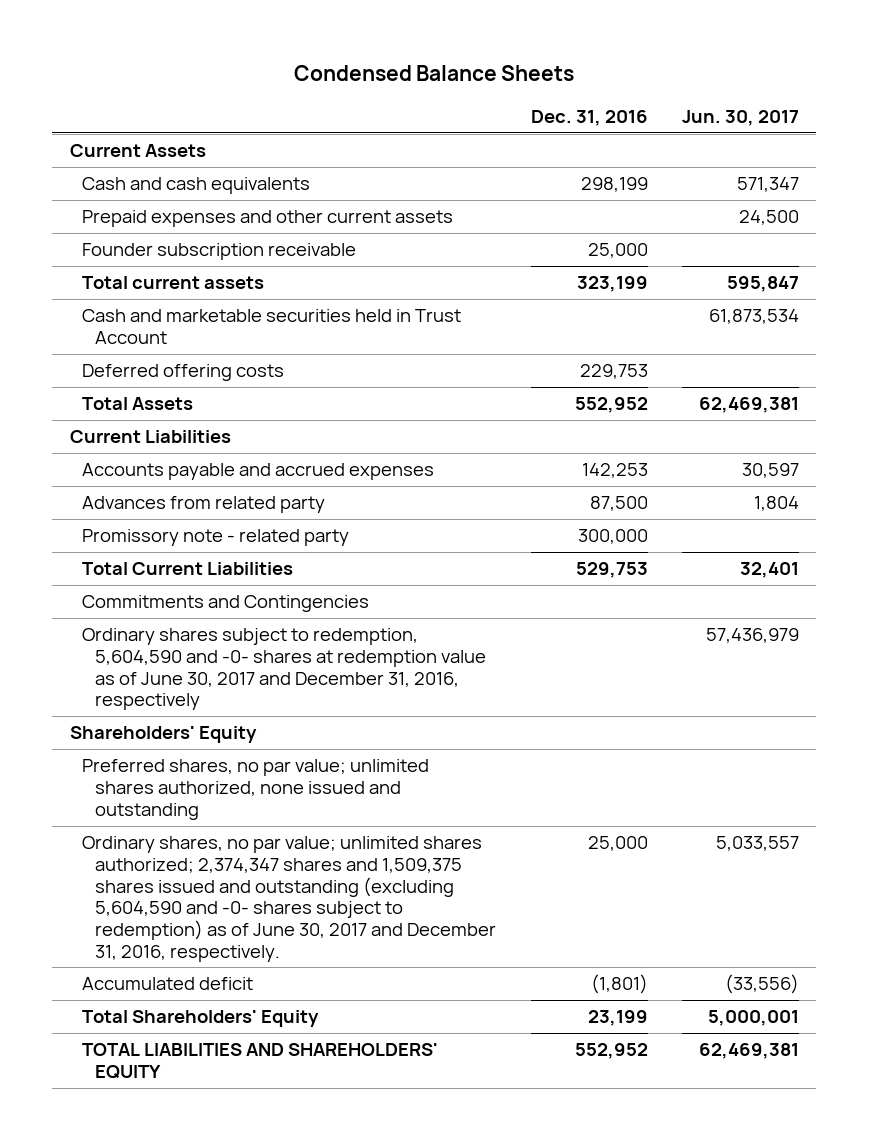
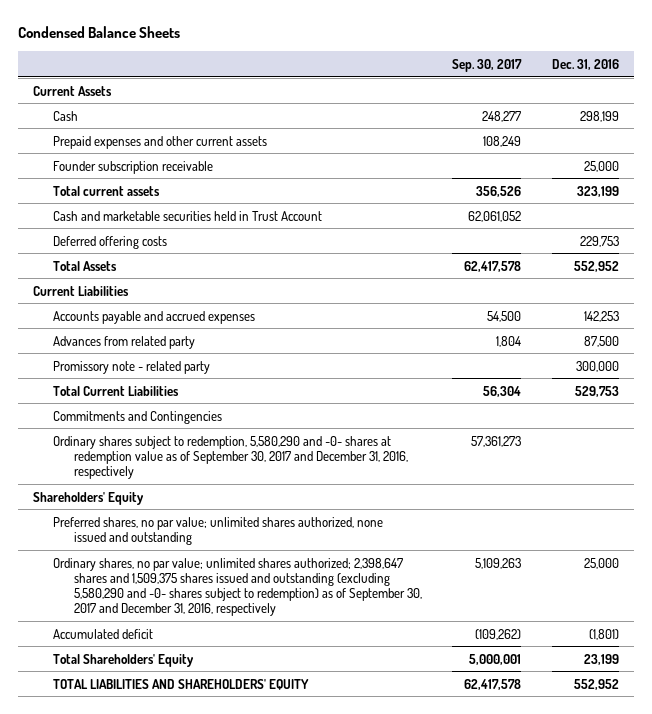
[682,109,800,126] Jun. 30, 2017 -> none
none -> [452,59,523,73] Sep. 30, 2017
[82,177,311,195] Cash and cash equivalents -> [53,110,79,121] Cash
[82,628,487,711] Ordinary shares subject to redemption, 5,604,590 and -0- shares at redemption value as of June 30, 2017 and December 31, 2016, respectively -> [53,435,408,479] Ordinary shares subject to redemption, 5,580,290 and -0- shares at redemption value as of September 30, 2017 and December 31, 2016, respectively
[82,836,497,962] Ordinary shares, no par value; unlimited shares authorized; 2,374,347 shares and 1,509,375 shares issued and outstanding (excluding 5,604,590 and -0- shares subject to redemption) as of June 30, 2017 and December 31, 2016, respectively. -> [53,557,422,616] Ordinary shares, no par value; unlimited shares authorized; 2,398,647 shares and 1,509,375 shares issued and outstanding (excluding 5,580,290 and -0- shares subject to redemption) as of September 30, 2017 and December 31, 2016, respectively

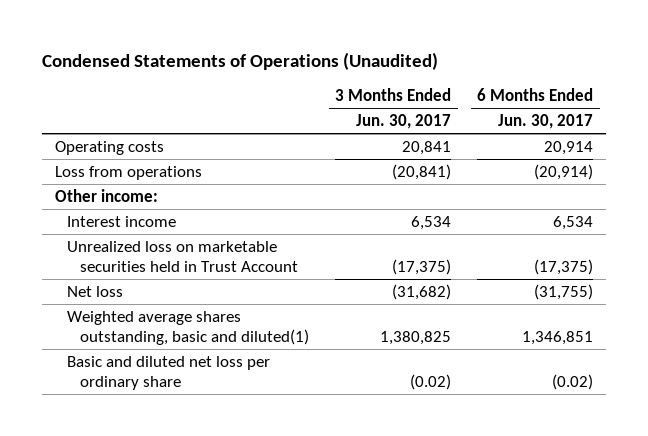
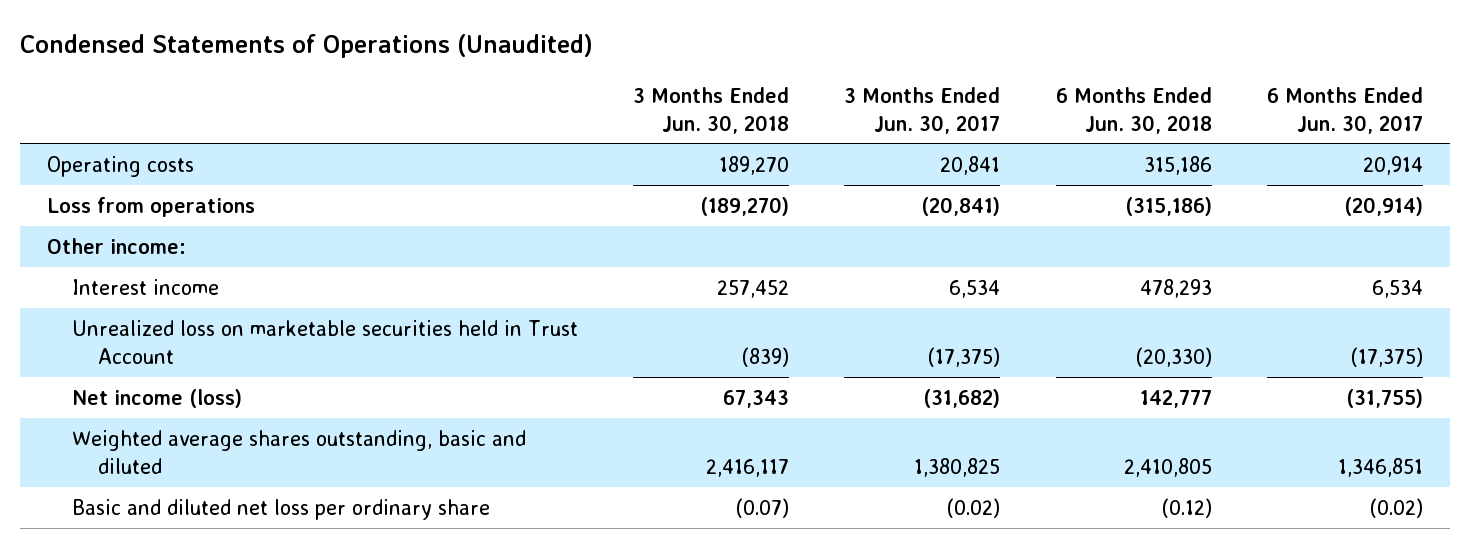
none -> [633,86,790,134] 3 Months Ended Jun. 30, 2018
none -> [1055,86,1212,134] 6 Months Ended Jun. 30, 2018
[67,285,124,297] Net loss -> [72,388,243,408] Net income (loss)
[67,310,309,345] Weighted average shares outstanding, basic and diluted(1) -> [72,429,527,474] Weighted average shares outstanding, basic and diluted

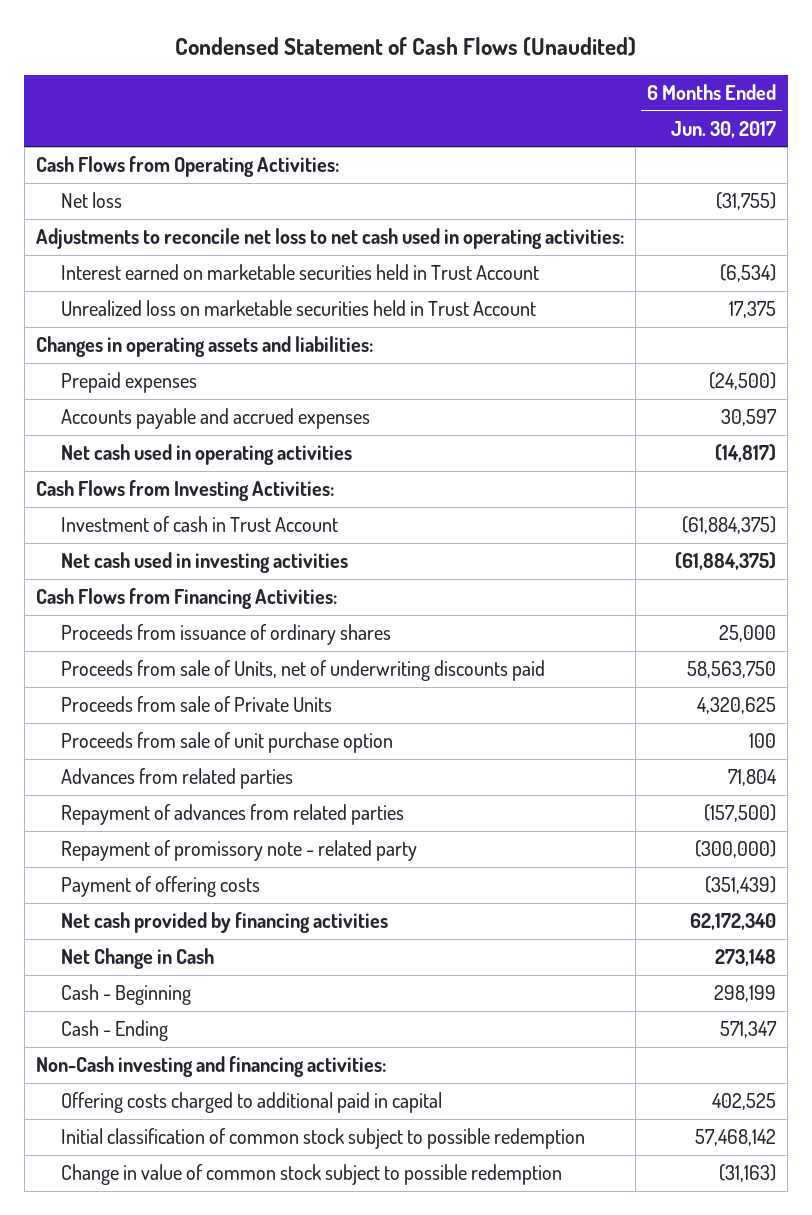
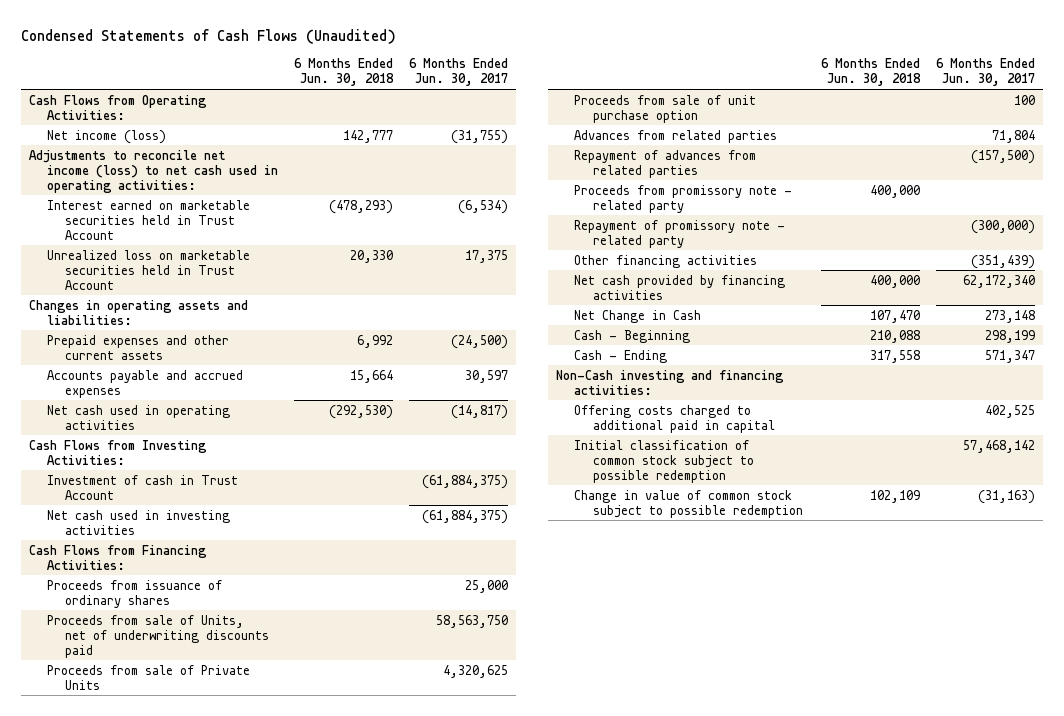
[175,37,637,57] Condensed Statement of Cash Flows (Unaudited) -> [20,28,396,44] Condensed Statements of Cash Flows (Unaudited)
none -> [293,58,394,87] 6 Months Ended Jun. 30, 2018
[60,191,122,208] Net loss -> [46,129,166,144] Net income (loss)
[36,227,625,249] Adjustments to reconcile net loss to net cash used in operating activities: -> [28,149,278,193] Adjustments to reconcile net income (loss) to net cash used in operating activities:
[60,371,197,393] Prepaid expenses -> [46,334,229,360] Prepaid expenses and other current assets
none -> [574,184,793,213] Proceeds from promissory note - related party
[60,875,260,897] Payment of offering costs -> [574,254,758,268] Other financing activities

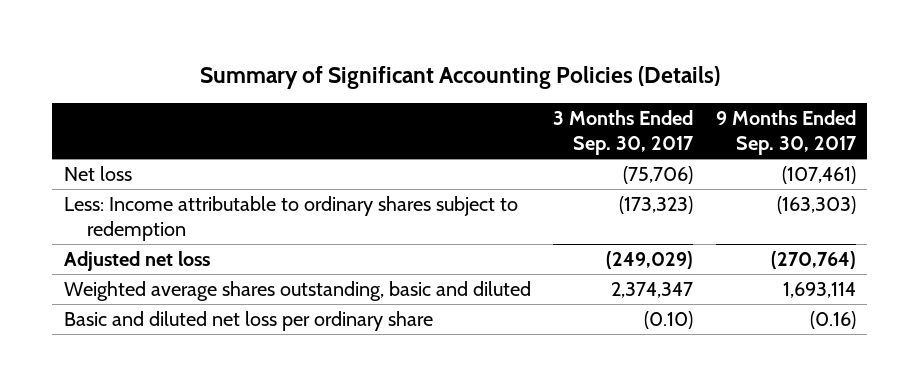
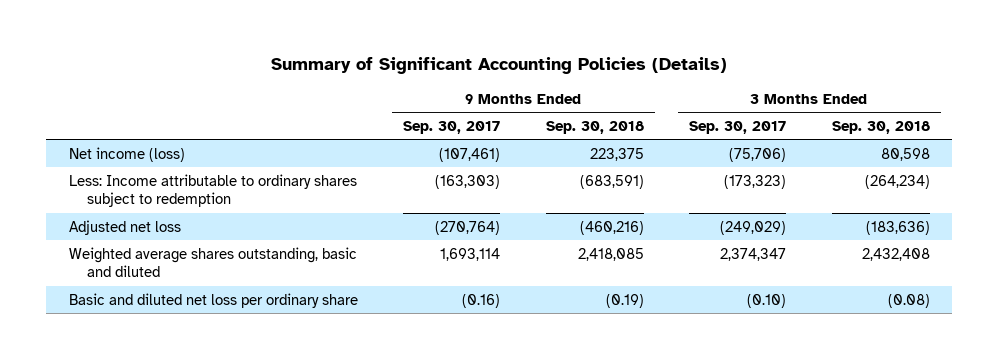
none -> [545,120,644,134] Sep. 30, 2018
none -> [831,120,930,134] Sep. 30, 2018
[63,166,132,182] Net loss -> [68,146,185,162] Net income (loss)

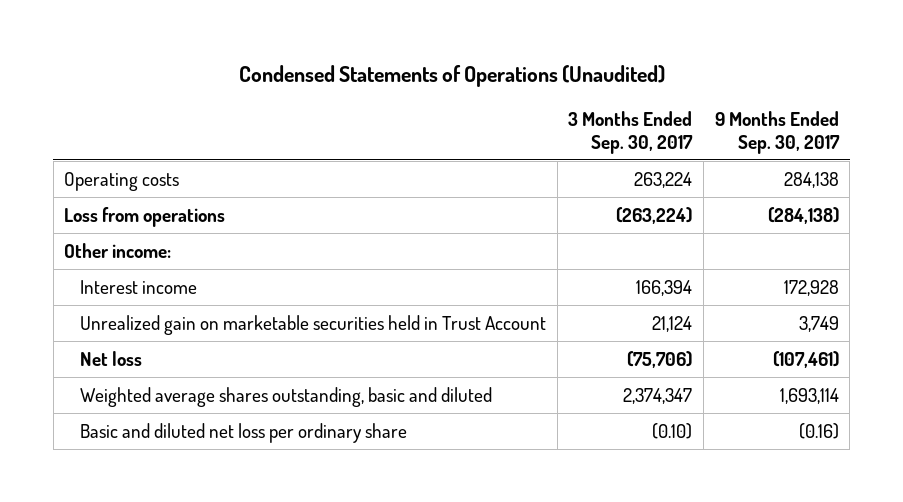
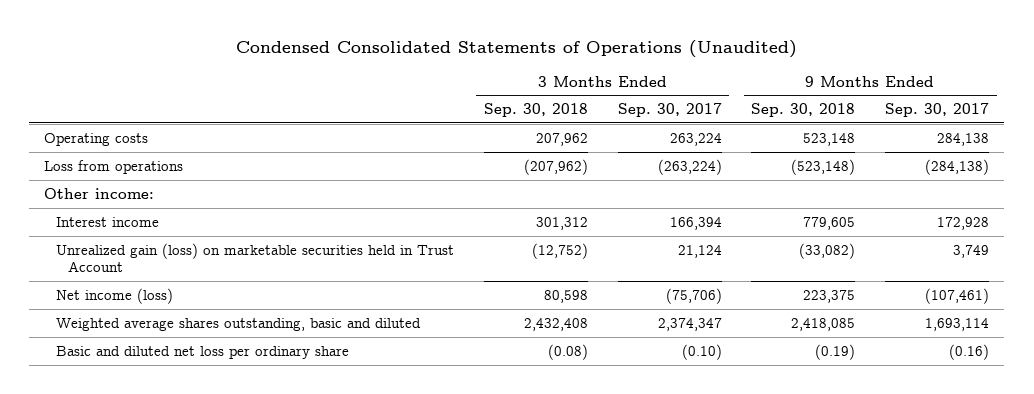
[238,65,665,88] Condensed Statements of Operations (Unaudited) -> [235,39,797,58] Condensed Consolidated Statements of Operations (Unaudited)
none -> [483,103,588,118] Sep. 30, 2018
none -> [751,103,856,118] Sep. 30, 2018
[79,314,546,335] Unrealized gain on marketable securities held in Trust Account -> [55,242,454,273] Unrealized gain (loss) on marketable securities held in Trust Account
[79,350,142,366] Net loss -> [55,287,173,304] Net income (loss)

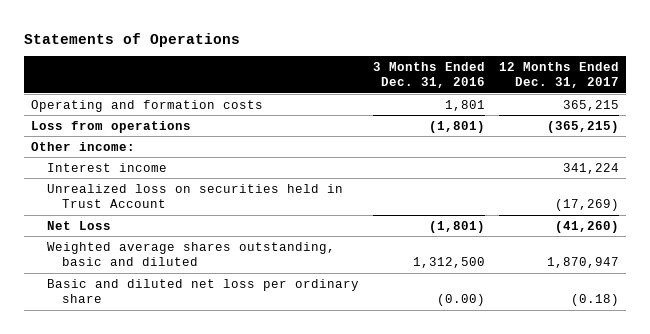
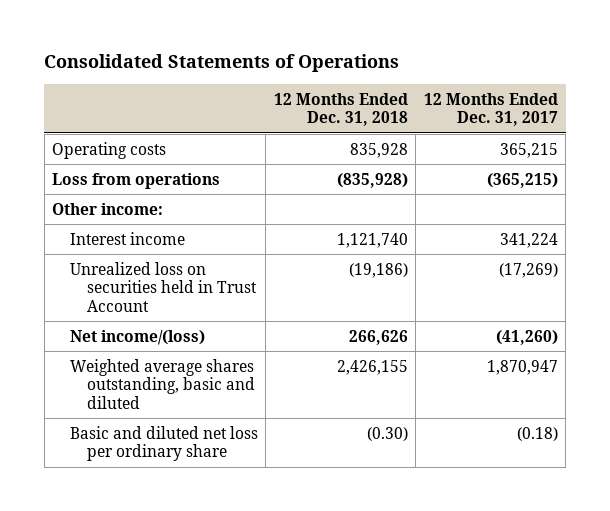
[24,32,241,47] Statements of Operations -> [44,54,400,73] Consolidated Statements of Operations
[372,61,485,89] 3 Months Ended Dec. 31, 2016 -> none
none -> [273,92,408,127] 12 Months Ended Dec. 31, 2018
[31,99,264,112] Operating and formation costs -> [52,141,167,159] Operating costs
[46,220,111,230] Net Loss -> [69,329,205,345] Net income/(loss)

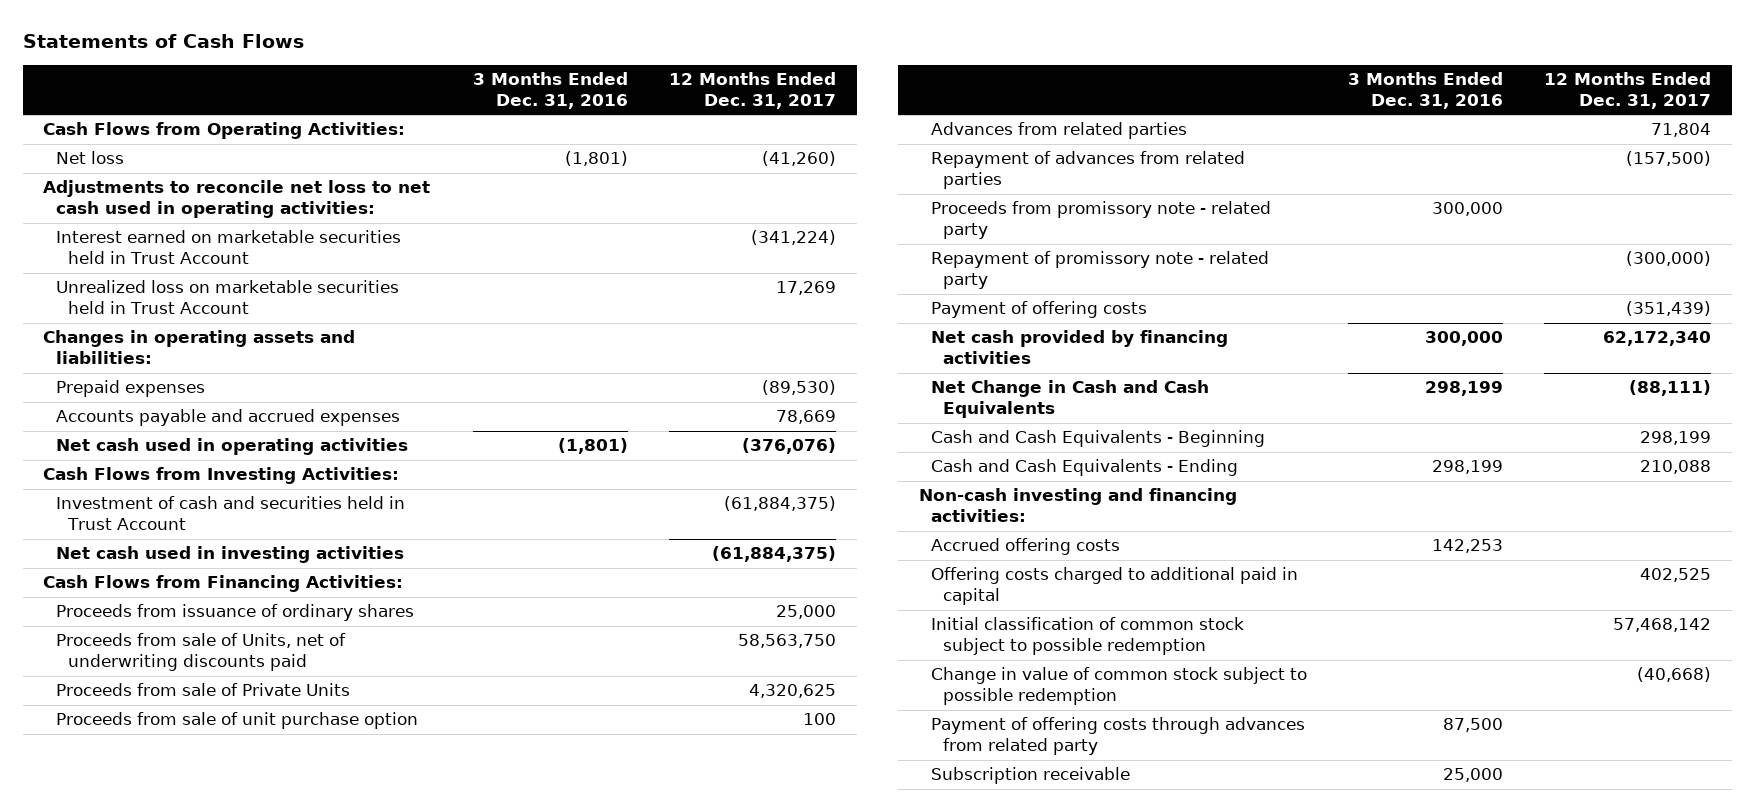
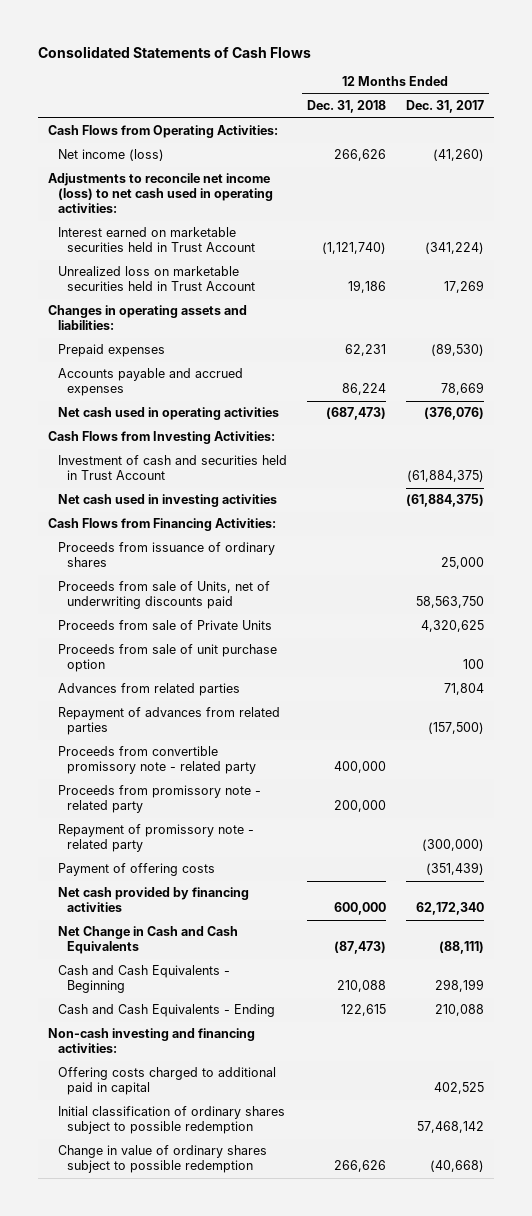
[22,34,304,49] Statements of Cash Flows -> [38,45,312,58] Consolidated Statements of Cash Flows
[472,71,628,109] 3 Months Ended Dec. 31, 2016 -> none
none -> [306,100,386,114] Dec. 31, 2018
[55,151,124,165] Net loss -> [57,149,164,162] Net income (loss)
[43,180,431,219] Adjustments to reconcile net loss to net cash used in operating activities: -> [48,173,273,214] Adjustments to reconcile net income (loss) to net cash used in operating activities:
none -> [57,746,256,775] Proceeds from convertible promissory note - related party
[930,538,1120,556] Accrued offering costs -> none
[930,717,1305,756] Payment of offering costs through advances from related party -> none
[930,767,1130,785] Subscription receivable -> none
[930,617,1244,656] Initial classification of common stock subject to possible redemption -> [57,1106,285,1135] Initial classification of ordinary shares subject to possible redemption
[930,667,1307,706] Change in value of common stock subject to possible redemption -> [57,1145,267,1174] Change in value of ordinary shares subject to possible redemption

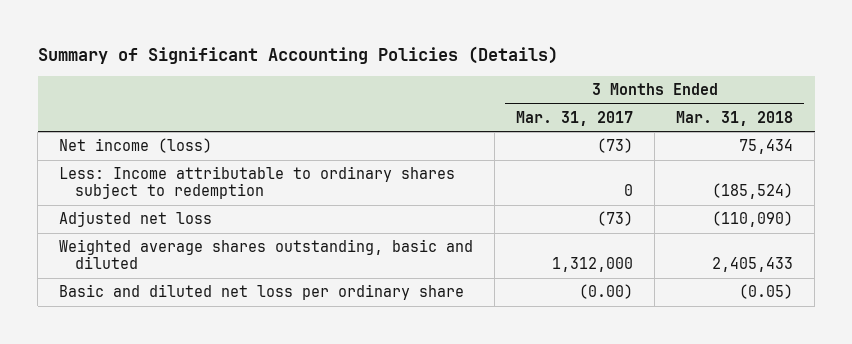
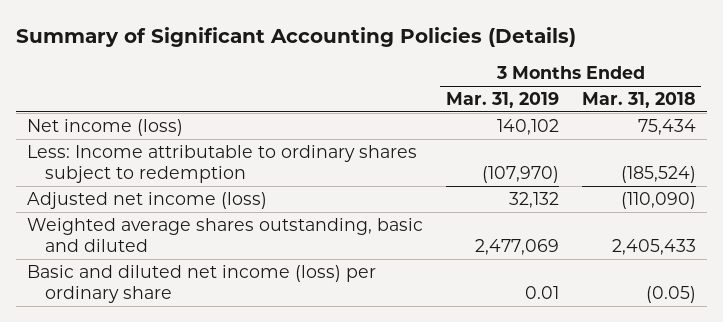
[516,110,634,126] Mar. 31, 2017 -> none
none -> [445,91,559,108] Mar. 31, 2019
[59,211,213,228] Adjusted net loss -> [27,191,268,209] Adjusted net income (loss)
[59,284,465,301] Basic and diluted net loss per ordinary share -> [27,264,377,304] Basic and diluted net income (loss) per ordinary share

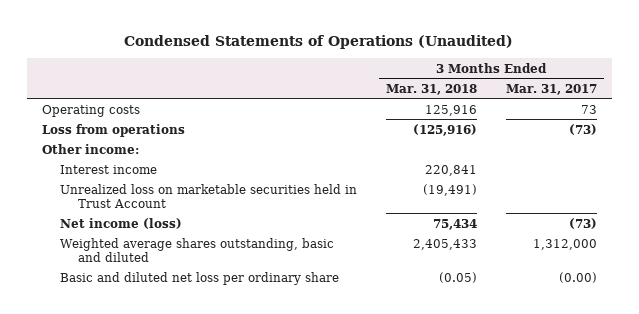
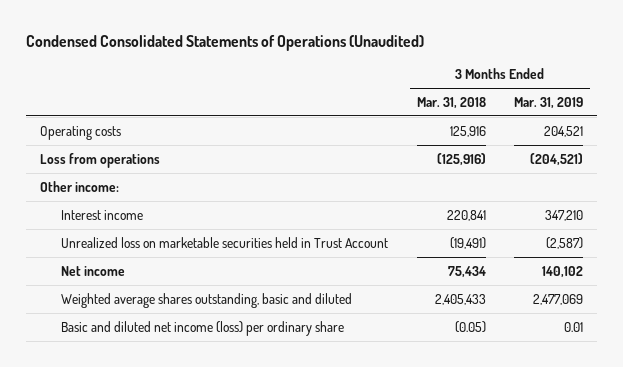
[124,34,514,49] Condensed Statements of Operations (Unaudited) -> [25,34,424,51] Condensed Consolidated Statements of Operations (Unaudited)
[506,83,598,95] Mar. 31, 2017 -> none
none -> [514,96,584,109] Mar. 31, 2019
[59,217,182,229] Net income (loss) -> [61,265,126,276] Net income
[59,271,339,285] Basic and diluted net loss per ordinary share -> [61,320,345,336] Basic and diluted net income (loss) per ordinary share

